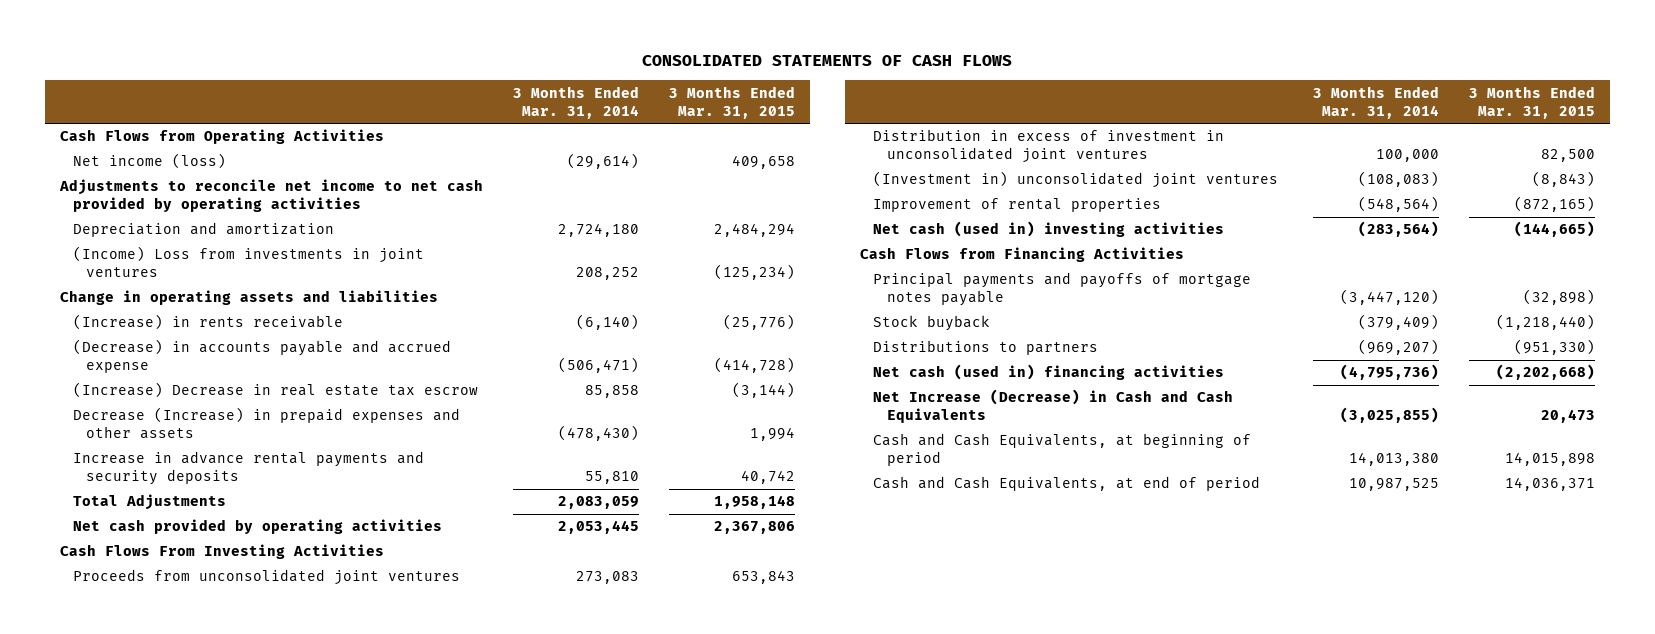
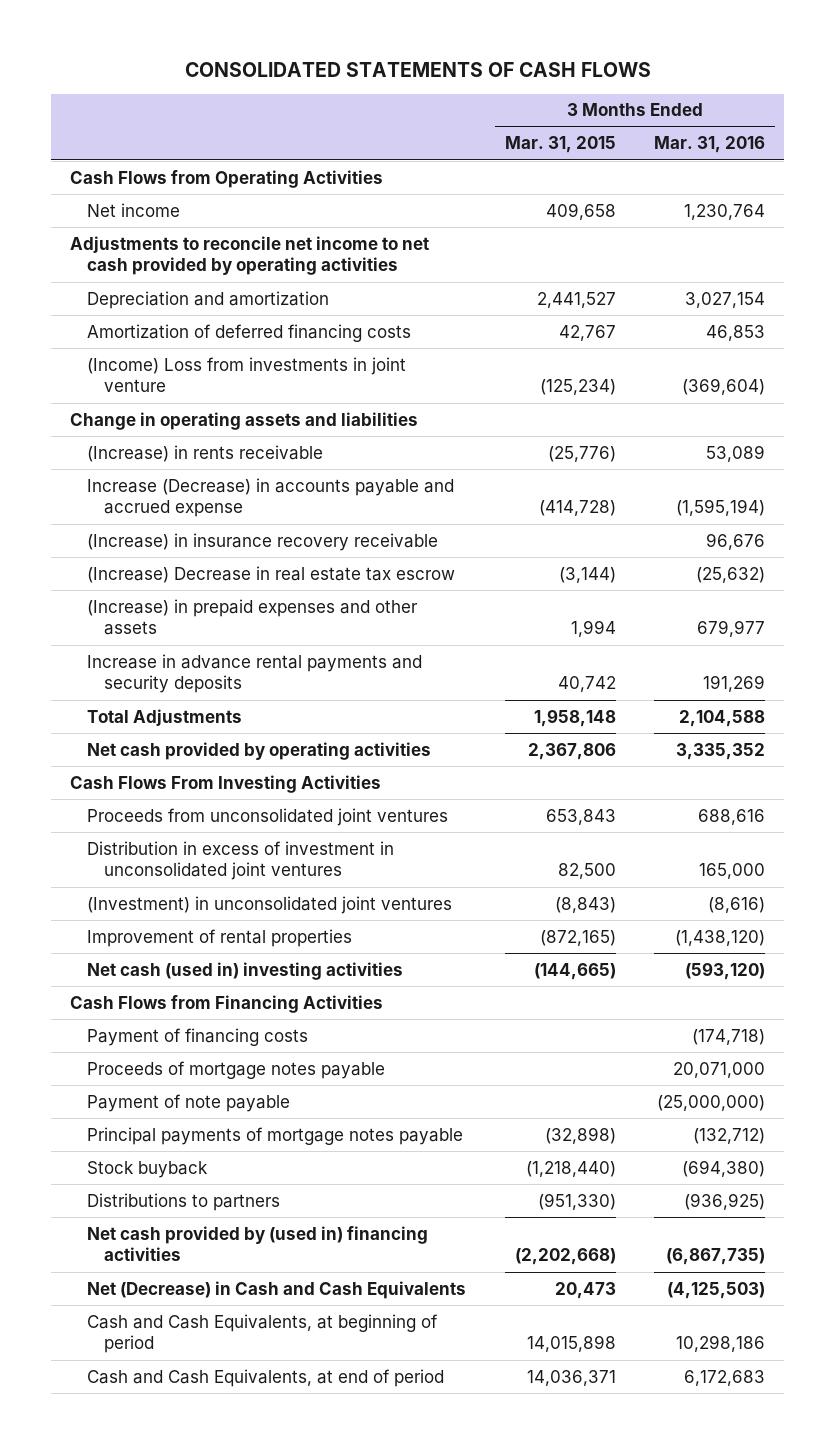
[512,85,639,119] 3 Months Ended Mar. 31, 2014 -> none
none -> [654,136,766,154] Mar. 31, 2016
[72,153,226,170] Net income (loss) -> [87,202,181,217] Net income
[713,223,795,238] 2,484,294 -> [536,291,616,308] 2,441,527
none -> [87,323,412,342] Amortization of deferred financing costs
[72,246,424,278] (Income) Loss from investments in joint ventures -> [87,356,407,393] (Income) Loss from investments in joint venture
[72,339,451,374] (Decrease) in accounts payable and accrued expense -> [87,477,455,518] Increase (Decrease) in accounts payable and accrued expense
none -> [87,532,439,551] (Increase) in insurance recovery receivable
[72,407,460,440] Decrease (Increase) in prepaid expenses and other assets -> [87,598,419,636] (Increase) in prepaid expenses and other assets
[873,171,1279,189] (Investment in) unconsolidated joint ventures -> [87,895,453,914] (Investment) in unconsolidated joint ventures
none -> [87,1027,309,1046] Payment of financing costs
none -> [87,1060,386,1079] Proceeds of mortgage notes payable
none -> [87,1093,291,1112] Payment of note payable
[873,272,1252,307] Principal payments and payoffs of mortgage notes payable -> [87,1126,464,1145] Principal payments of mortgage notes payable
[873,364,1225,381] Net cash (used in) financing activities -> [87,1225,429,1262] Net cash provided by (used in) financing activities
[873,389,1234,424] Net Increase (Decrease) in Cash and Cash Equivalents -> [87,1280,467,1299] Net (Decrease) in Cash and Cash Equivalents

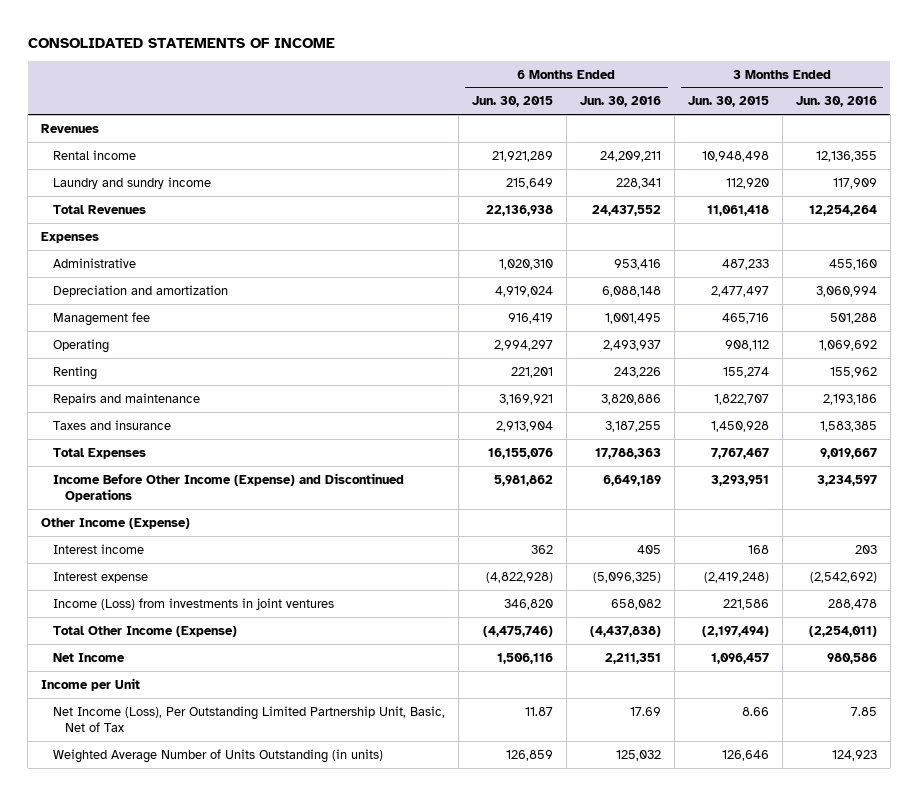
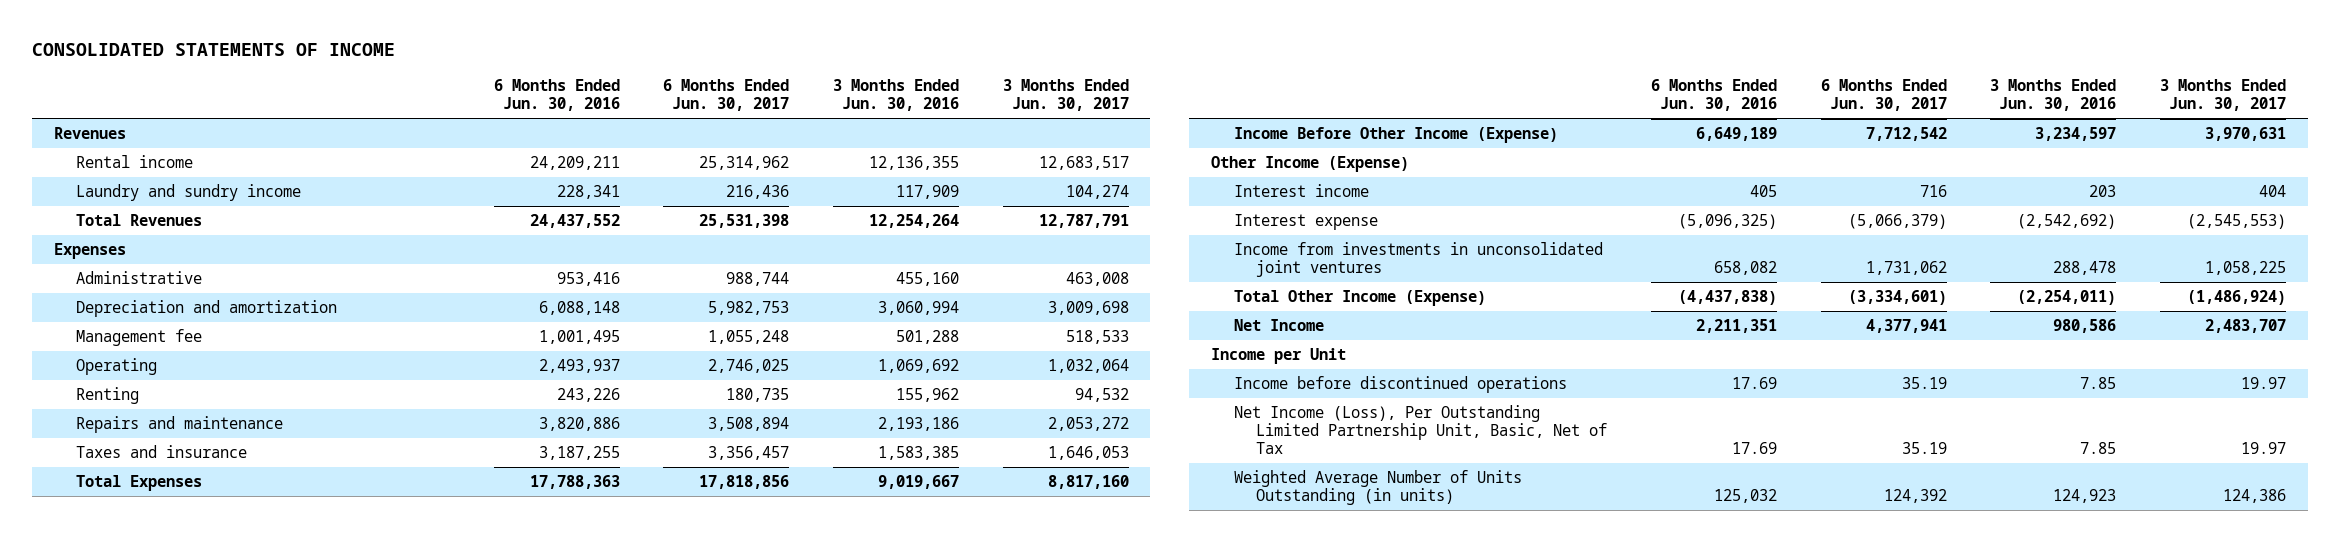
[472,96,554,108] Jun. 30, 2015 -> none
[687,96,769,108] Jun. 30, 2015 -> none
none -> [663,79,790,112] 6 Months Ended Jun. 30, 2017
none -> [1002,79,1129,112] 3 Months Ended Jun. 30, 2017
[53,472,405,502] Income Before Other Income (Expense) and Discontinued Operations -> [1233,126,1558,143] Income Before Other Income (Expense)
[53,597,335,610] Income (Loss) from investments in joint ventures -> [1233,241,1603,278] Income from investments in unconsolidated joint ventures
none -> [1233,375,1567,393] Income before discontinued operations

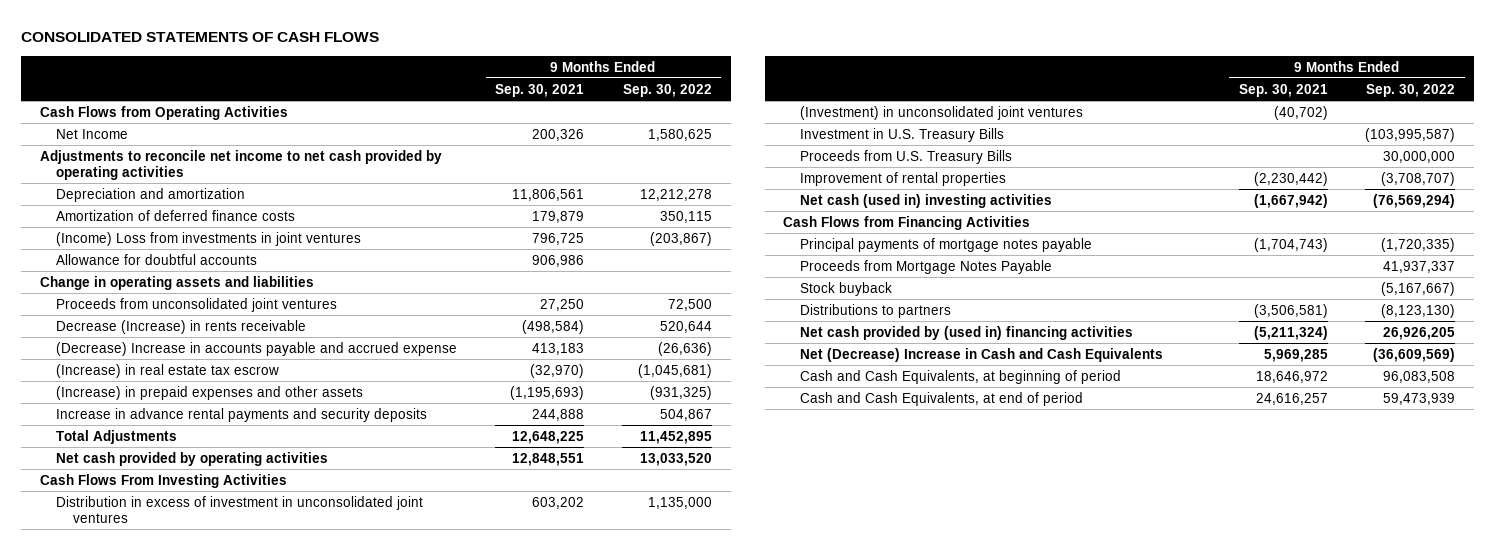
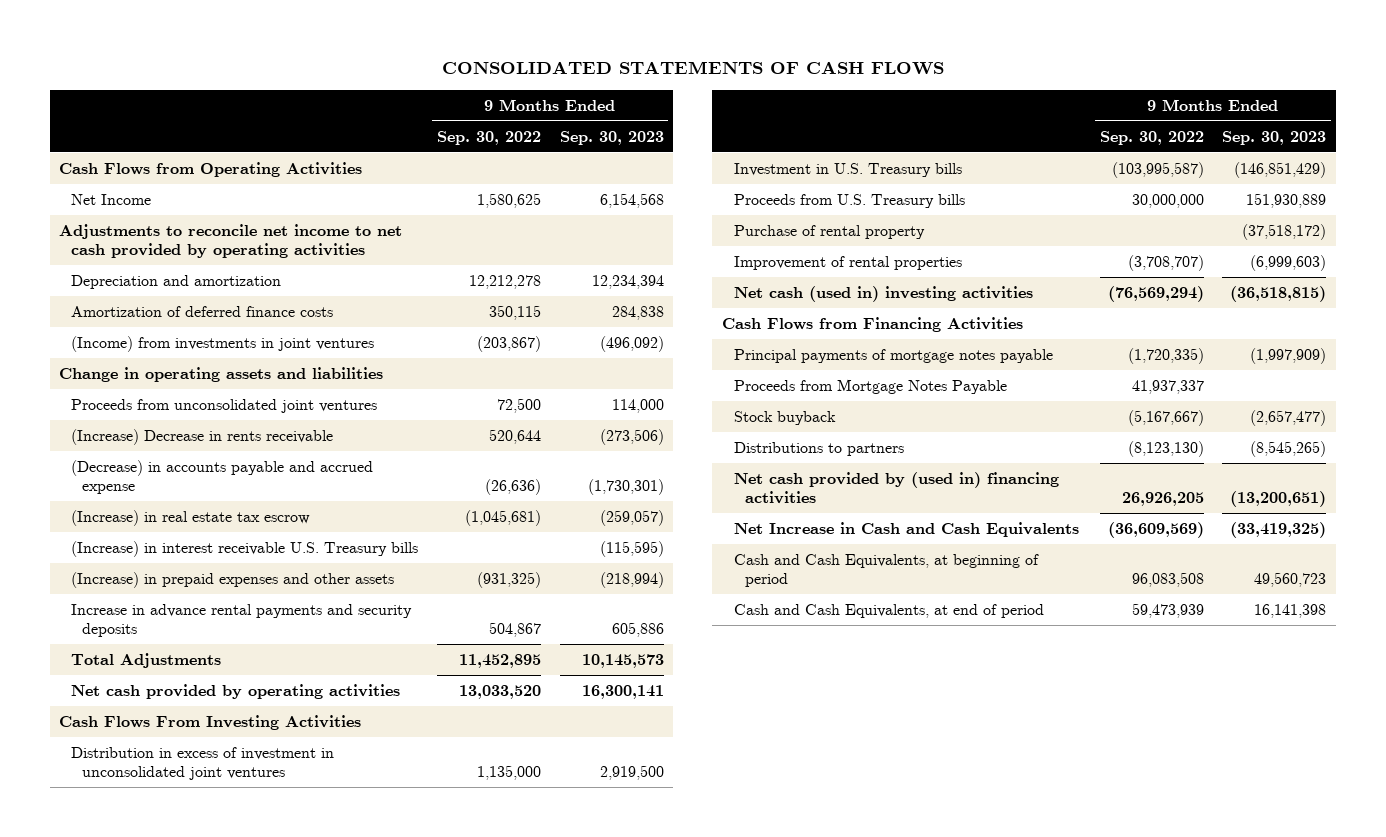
[495,83,585,97] Sep. 30, 2021 -> none
none -> [559,130,664,145] Sep. 30, 2023
[56,253,258,265] Allowance for doubtful accounts -> none
[56,231,362,246] (Income) Loss from investments in joint ventures -> [70,335,374,352] (Income) from investments in joint ventures
[56,319,307,334] Decrease (Increase) in rents receivable -> [70,428,333,445] (Increase) Decrease in rents receivable
[56,341,458,356] (Decrease) Increase in accounts payable and accrued expense -> [70,459,373,494] (Decrease) in accounts payable and accrued expense
none -> [70,540,418,557] (Increase) in interest receivable U.S. Treasury bills
[799,105,1083,120] (Investment) in unconsolidated joint ventures -> none
[799,127,1004,142] Investment in U.S. Treasury Bills -> [733,162,962,177] Investment in U.S. Treasury bills
[799,149,1012,164] Proceeds from U.S. Treasury Bills -> [733,193,965,208] Proceeds from U.S. Treasury bills
none -> [733,224,925,239] Purchase of rental property
[799,347,1163,362] Net (Decrease) Increase in Cash and Cash Equivalents -> [733,521,1079,537] Net Increase in Cash and Cash Equivalents

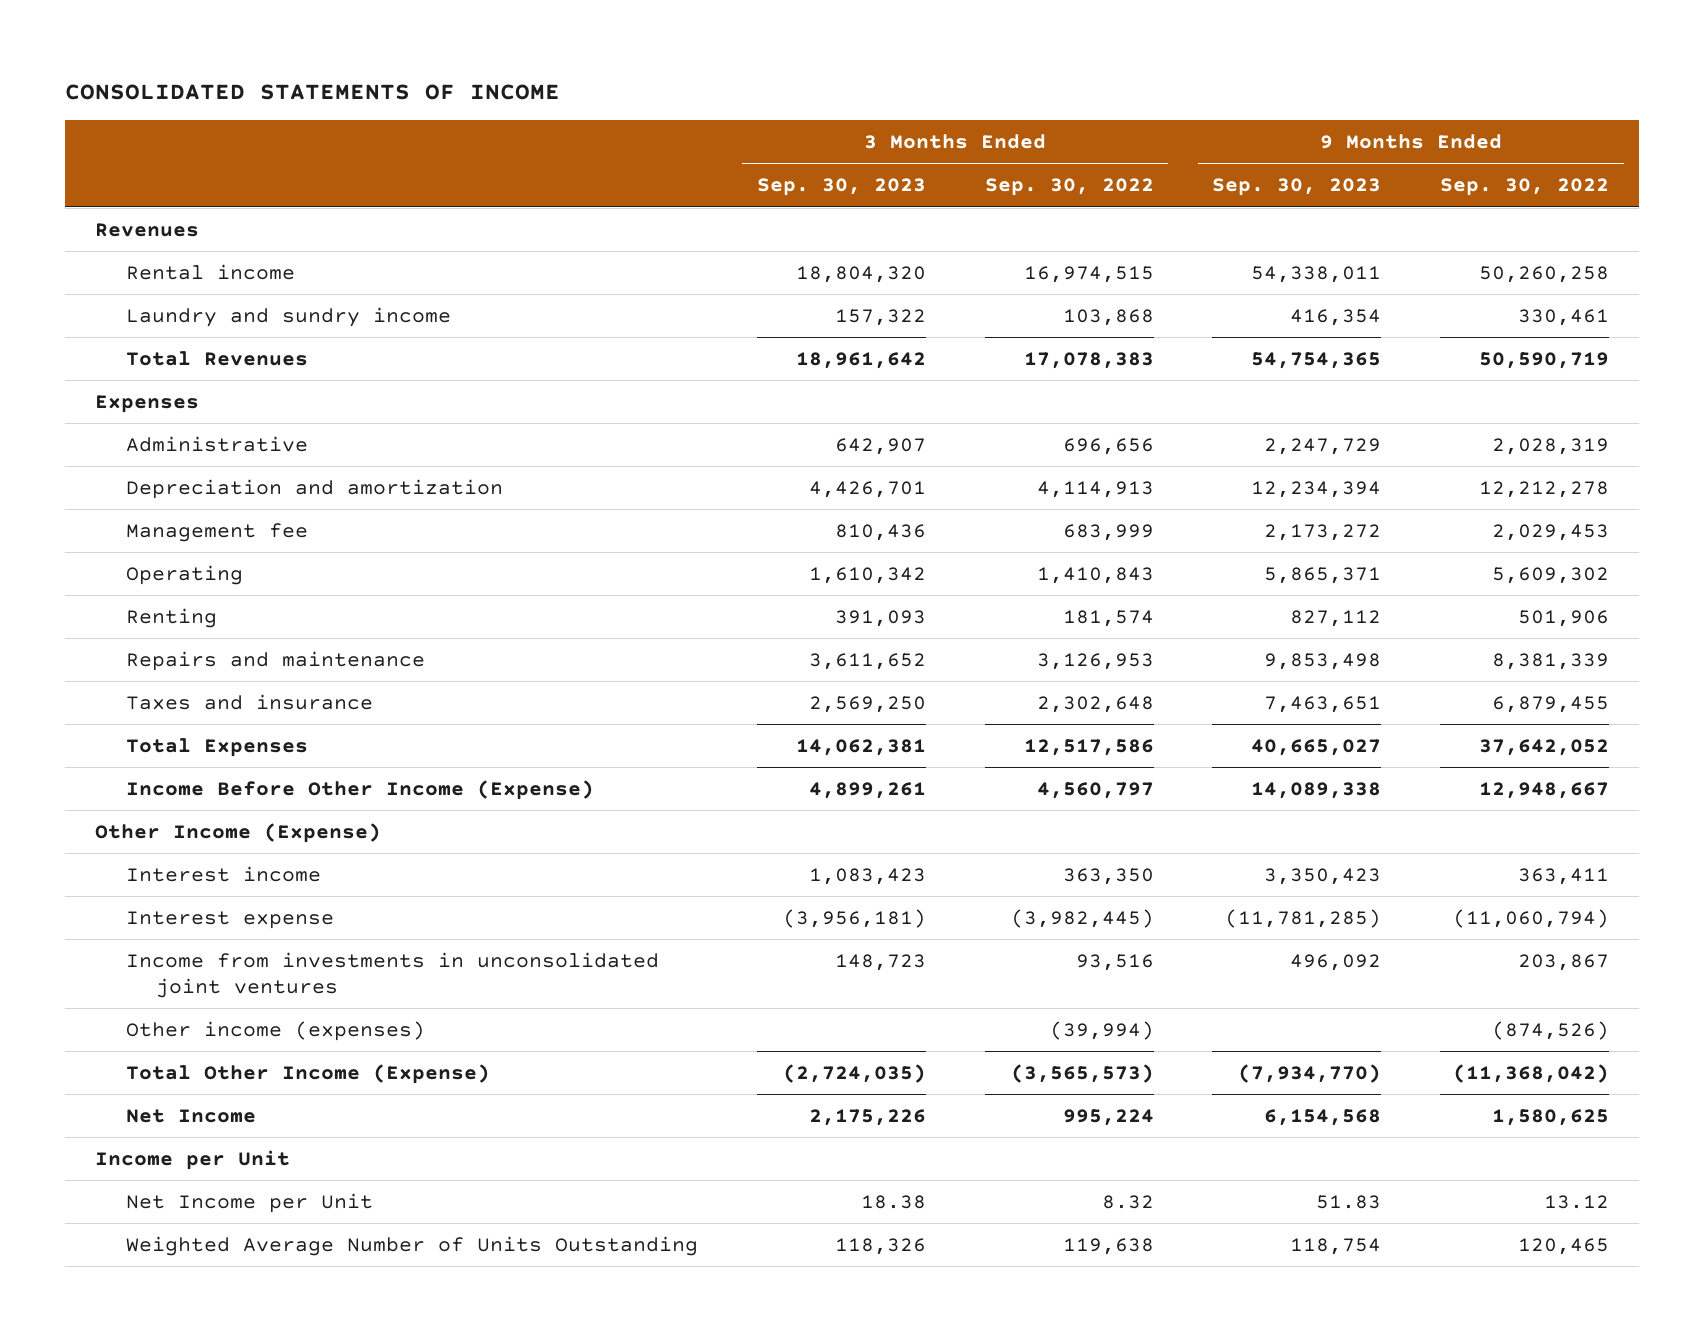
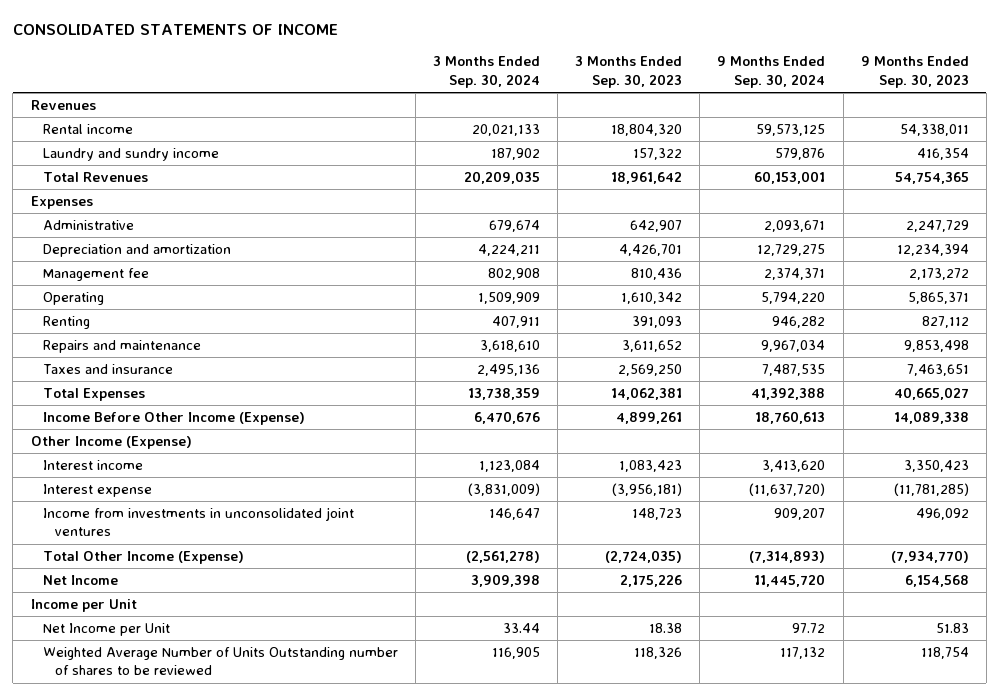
[984,178,1154,197] Sep. 30, 2022 -> none
[1440,178,1610,197] Sep. 30, 2022 -> none
none -> [433,56,541,89] 3 Months Ended Sep. 30, 2024
none -> [717,56,826,89] 9 Months Ended Sep. 30, 2024
[125,1020,425,1041] Other income (expenses) -> none
[125,1235,698,1256] Weighted Average Number of Units Outstanding -> [42,646,398,676] Weighted Average Number of Units Outstanding number of shares to be reviewed

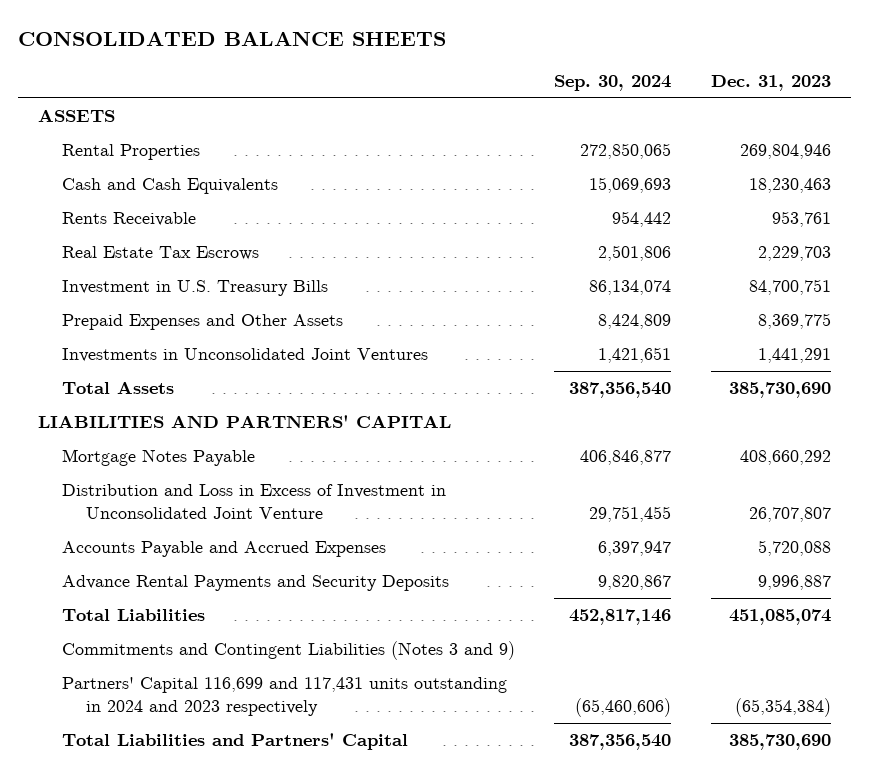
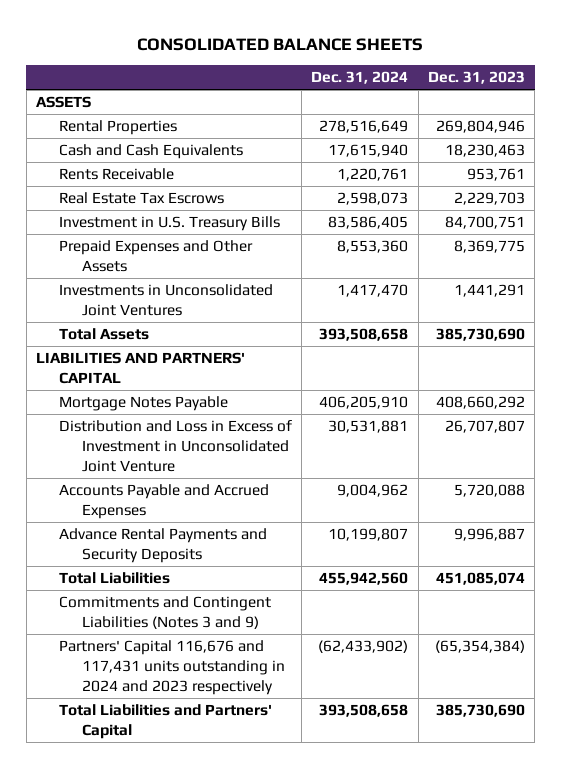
[554,74,672,91] Sep. 30, 2024 -> none
none -> [311,71,409,85] Dec. 31, 2024
[61,677,507,717] Partners' Capital 116,699 and 117,431 units outstanding in 2024 and 2023 respectively -> [58,640,285,695] Partners' Capital 116,676 and 117,431 units outstanding in 2024 and 2023 respectively

